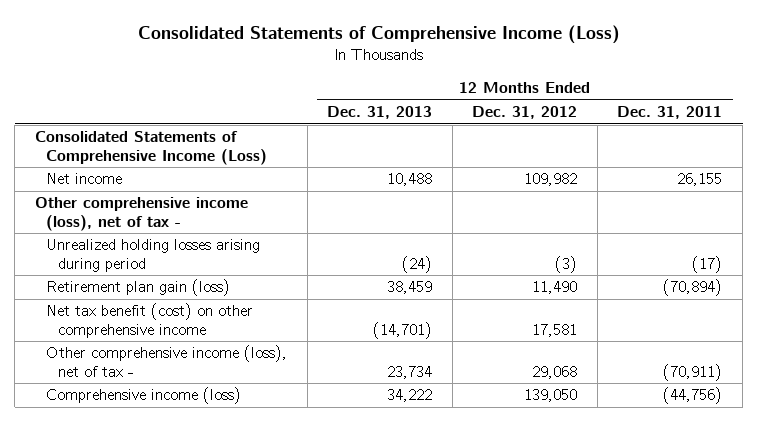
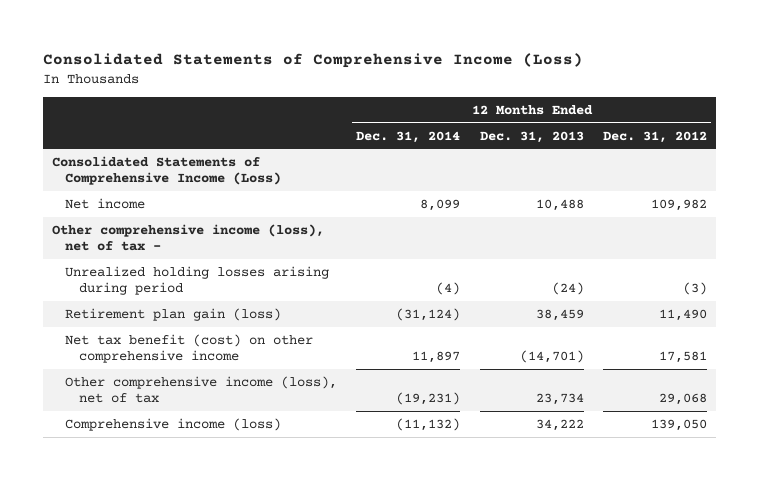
[617,106,723,120] Dec. 31, 2011 -> none
none -> [356,130,461,143] Dec. 31, 2014
[46,345,288,377] Other comprehensive income (loss), net of tax - -> [65,375,338,404] Other comprehensive income (loss), net of tax

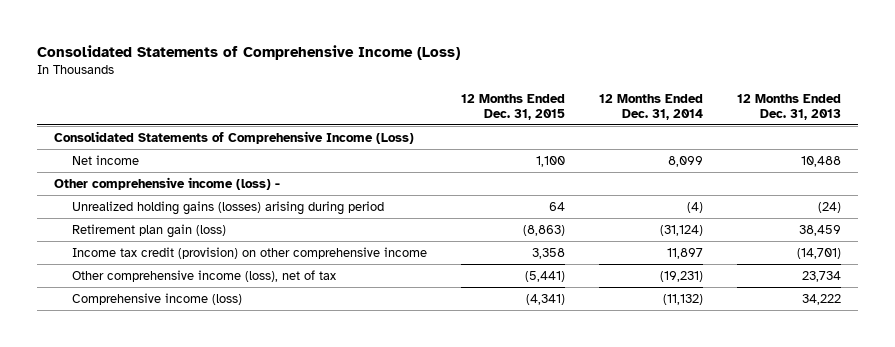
[602,130,707,143] Dec. 31, 2012 -> none
none -> [461,93,566,120] 12 Months Ended Dec. 31, 2015
[52,223,325,252] Other comprehensive income (loss), net of tax - -> [54,176,281,190] Other comprehensive income (loss) -
[65,265,330,296] Unrealized holding losses arising during period -> [72,200,385,215] Unrealized holding gains (losses) arising during period
[65,333,314,364] Net tax benefit (cost) on other comprehensive income -> [72,246,428,259] Income tax credit (provision) on other comprehensive income

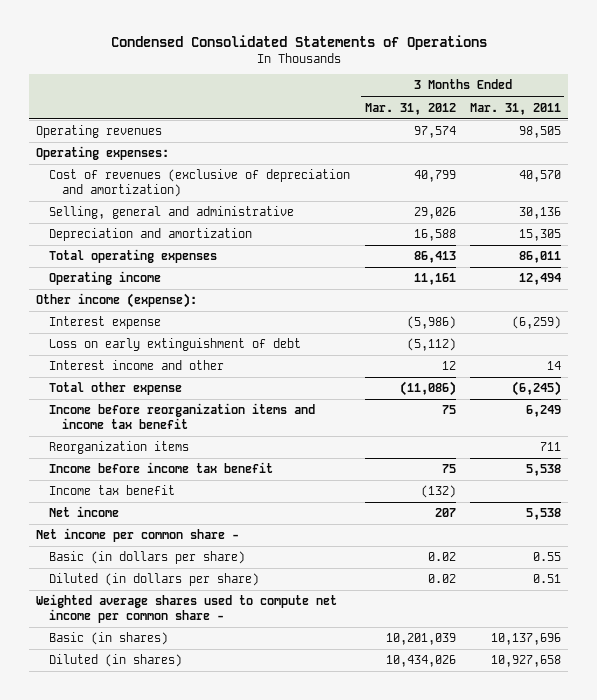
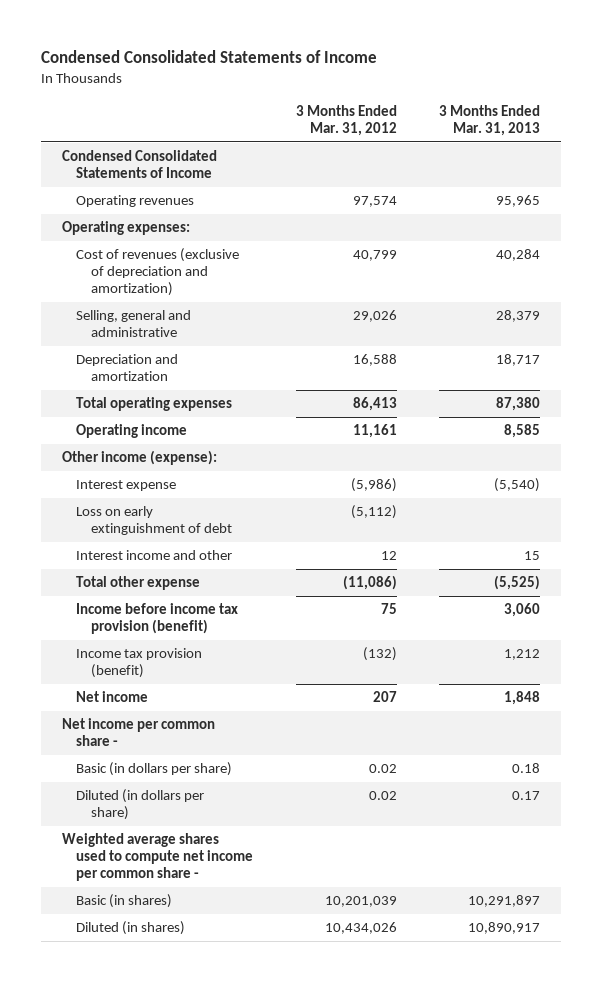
[110,35,487,51] Condensed Consolidated Statements of Operations -> [40,50,377,64] Condensed Consolidated Statements of Income
[469,102,561,115] Mar. 31, 2011 -> none
none -> [438,105,540,137] 3 Months Ended Mar. 31, 2013
none -> [61,150,217,179] Condensed Consolidated Statements of Income
[49,403,316,429] Income before reorganization items and income tax benefit -> none
[49,441,190,455] Reorganization items -> none
[49,462,274,474] Income before income tax benefit -> [76,603,239,635] Income before income tax provision (benefit)
[49,485,176,496] Income tax benefit -> [76,648,203,679] Income tax provision (benefit)

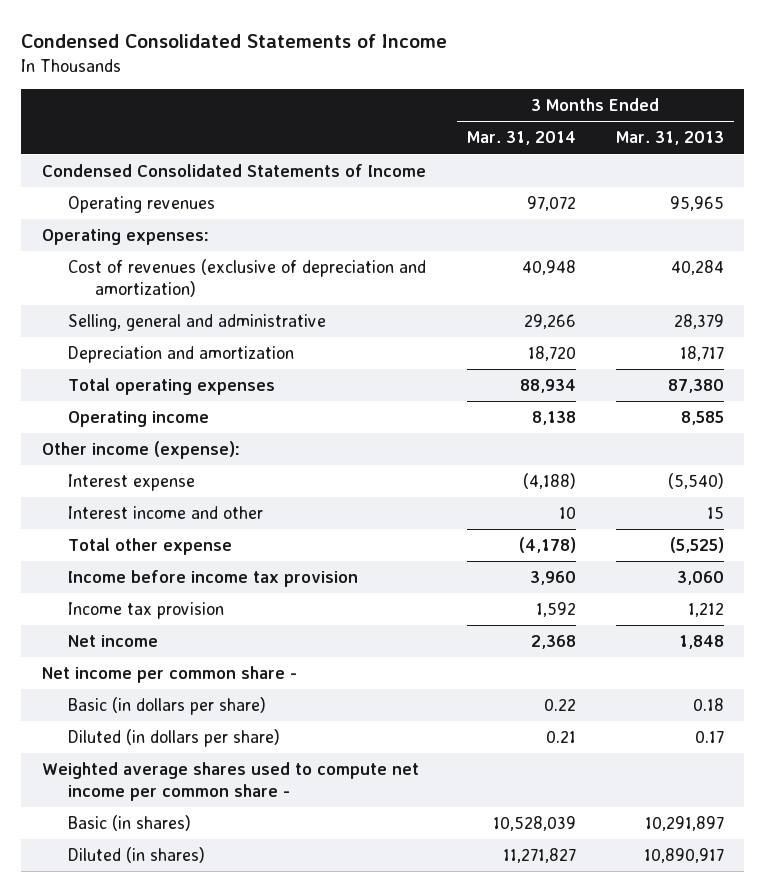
[295,105,397,137] 3 Months Ended Mar. 31, 2012 -> none
none -> [466,131,576,146] Mar. 31, 2014
[76,506,232,536] Loss on early extinguishment of debt -> none
[76,603,239,635] Income before income tax provision (benefit) -> [68,569,359,587] Income before income tax provision
[76,648,203,679] Income tax provision (benefit) -> [68,601,225,619] Income tax provision

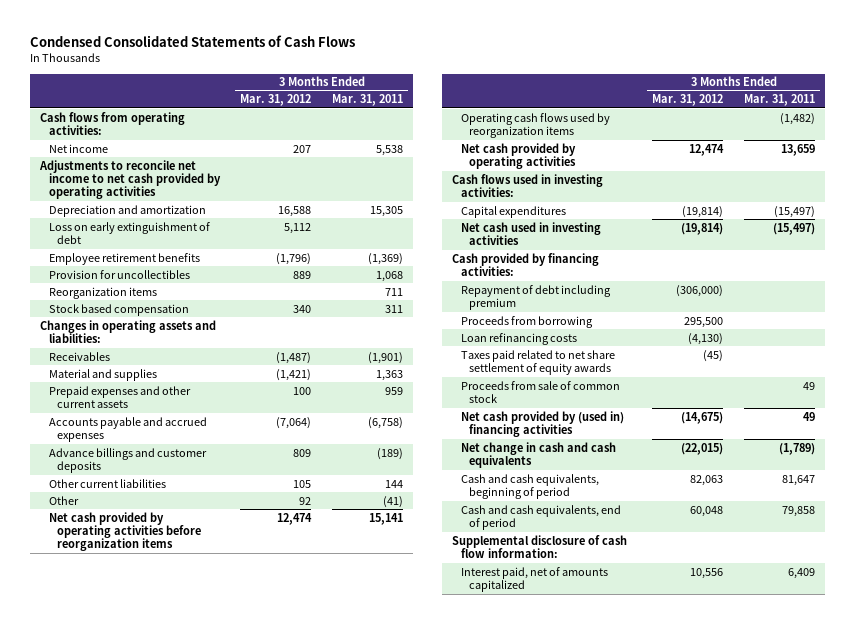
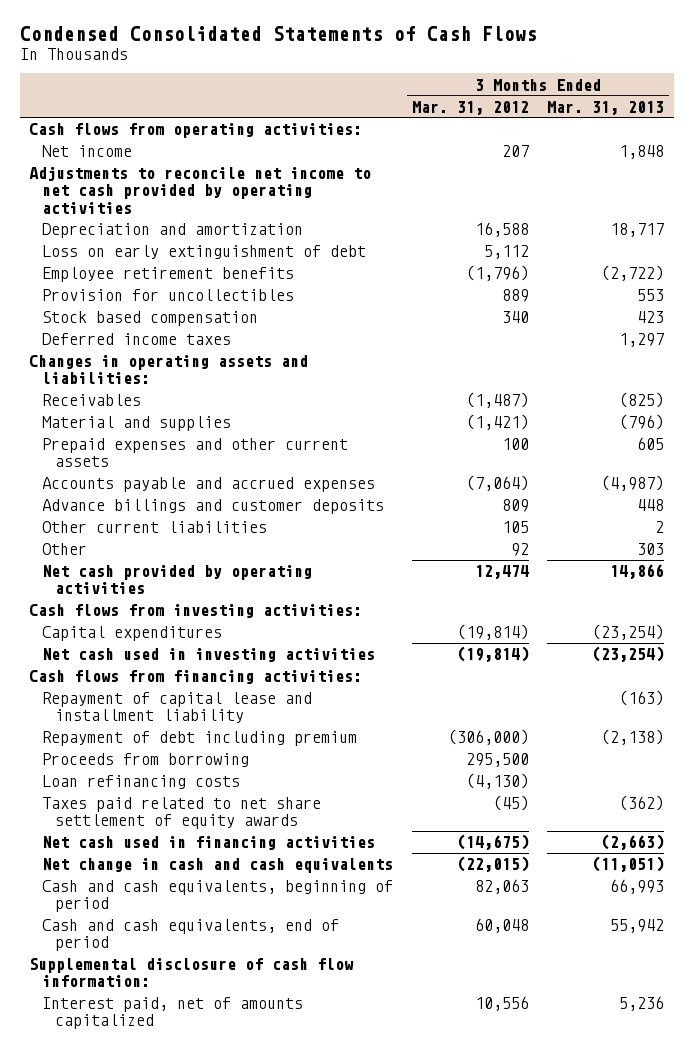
[332,94,404,107] Mar. 31, 2011 -> none
none -> [547,100,665,115] Mar. 31, 2013
[48,286,157,299] Reorganization items -> none
none -> [41,333,231,346] Deferred income taxes
[48,511,202,552] Net cash provided by operating activities before reorganization items -> none
[460,112,610,139] Operating cash flows used by reorganization items -> none
[451,173,603,198] Cash flows used in investing activities: -> [29,604,363,619] Cash flows from investing activities:
[451,252,599,277] Cash provided by financing activities: -> [29,670,363,685] Cash flows from financing activities:
none -> [41,692,312,724] Repayment of capital lease and installment liability
[460,380,620,404] Proceeds from sale of common stock -> none
[460,410,624,438] Net cash provided by (used in) financing activities -> [41,836,375,851] Net cash used in financing activities

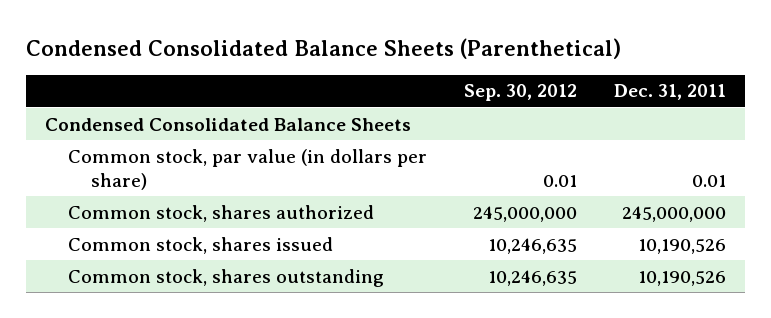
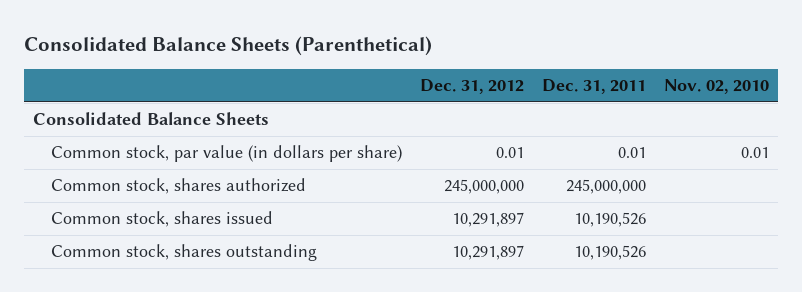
[26,37,622,59] Condensed Consolidated Balance Sheets (Parenthetical) -> [23,36,432,57] Consolidated Balance Sheets (Parenthetical)
[464,84,578,102] Sep. 30, 2012 -> none
none -> [419,79,524,95] Dec. 31, 2012
none -> [663,79,769,95] Nov. 02, 2010
[44,117,411,131] Condensed Consolidated Balance Sheets -> [32,112,269,126] Consolidated Balance Sheets

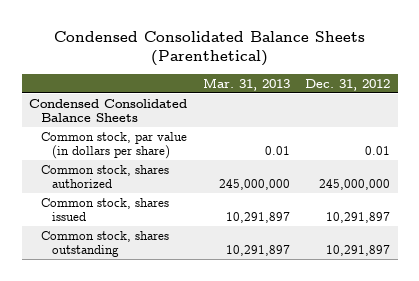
[23,36,432,57] Consolidated Balance Sheets (Parenthetical) -> [53,30,365,67] Condensed Consolidated Balance Sheets (Parenthetical)
[541,79,646,95] Dec. 31, 2011 -> none
[663,79,769,95] Nov. 02, 2010 -> none
none -> [202,77,290,91] Mar. 31, 2013
[32,112,269,126] Consolidated Balance Sheets -> [29,98,188,123] Condensed Consolidated Balance Sheets

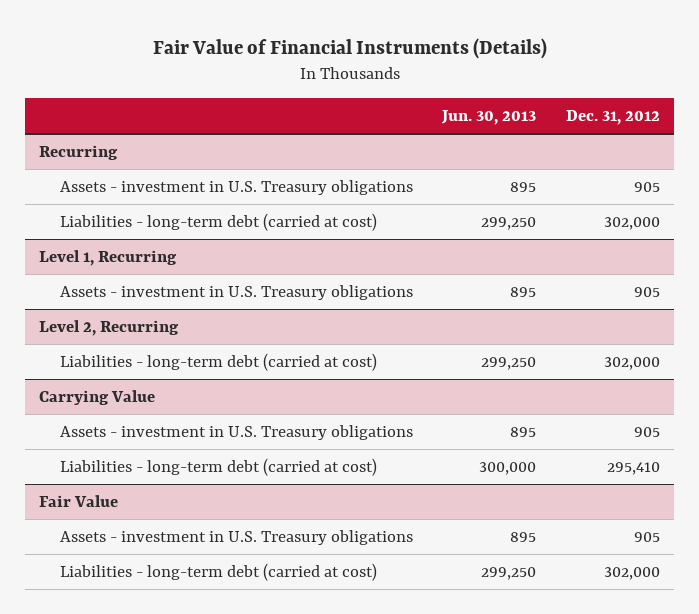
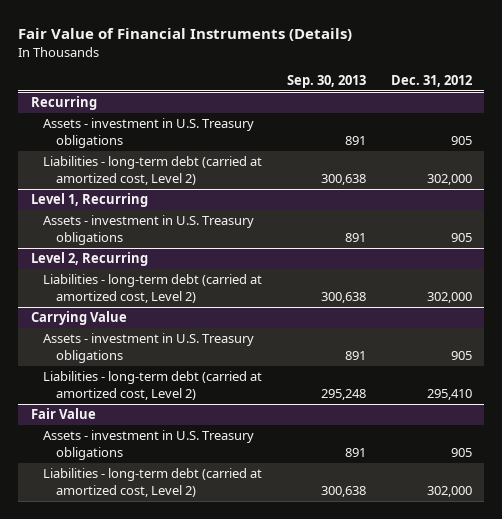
[441,109,537,125] Jun. 30, 2013 -> none
none -> [287,75,367,89] Sep. 30, 2013
[60,212,378,231] Liabilities - long-term debt (carried at cost) -> [43,156,263,185] Liabilities - long-term debt (carried at amortized cost, Level 2)
[60,352,378,371] Liabilities - long-term debt (carried at cost) -> [43,274,263,303] Liabilities - long-term debt (carried at amortized cost, Level 2)
[60,457,378,476] Liabilities - long-term debt (carried at cost) -> [43,371,263,400] Liabilities - long-term debt (carried at amortized cost, Level 2)
[60,562,378,581] Liabilities - long-term debt (carried at cost) -> [43,468,263,497] Liabilities - long-term debt (carried at amortized cost, Level 2)

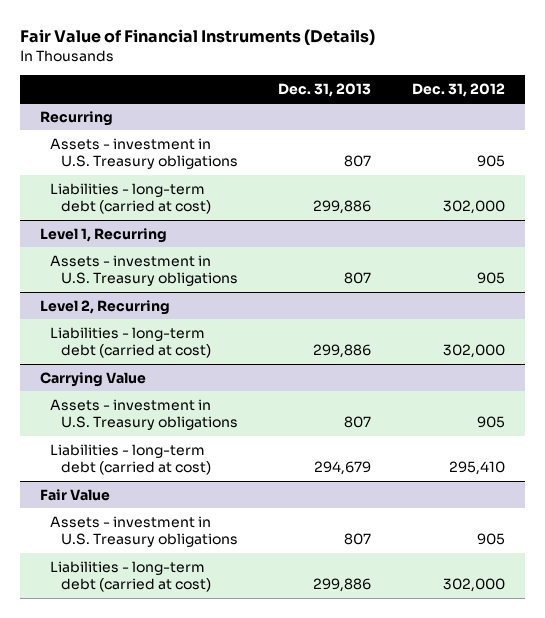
[287,75,367,89] Sep. 30, 2013 -> none
none -> [278,82,372,97] Dec. 31, 2013
[43,156,263,185] Liabilities - long-term debt (carried at amortized cost, Level 2) -> [50,182,211,215] Liabilities - long-term debt (carried at cost)
[43,274,263,303] Liabilities - long-term debt (carried at amortized cost, Level 2) -> [50,326,211,359] Liabilities - long-term debt (carried at cost)
[43,371,263,400] Liabilities - long-term debt (carried at amortized cost, Level 2) -> [50,443,211,476] Liabilities - long-term debt (carried at cost)
[43,468,263,497] Liabilities - long-term debt (carried at amortized cost, Level 2) -> [50,560,211,593] Liabilities - long-term debt (carried at cost)

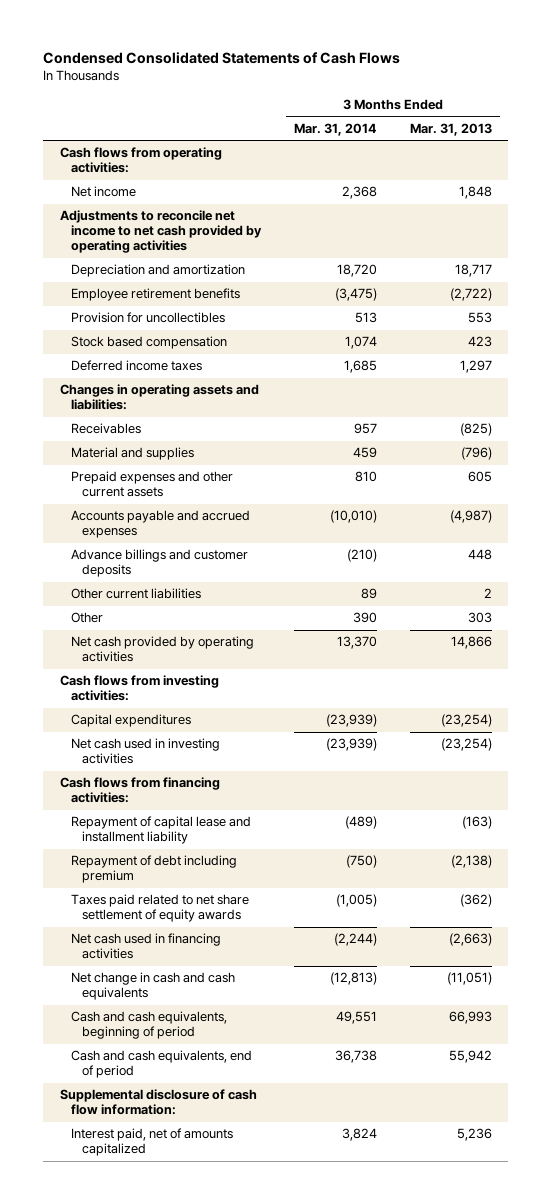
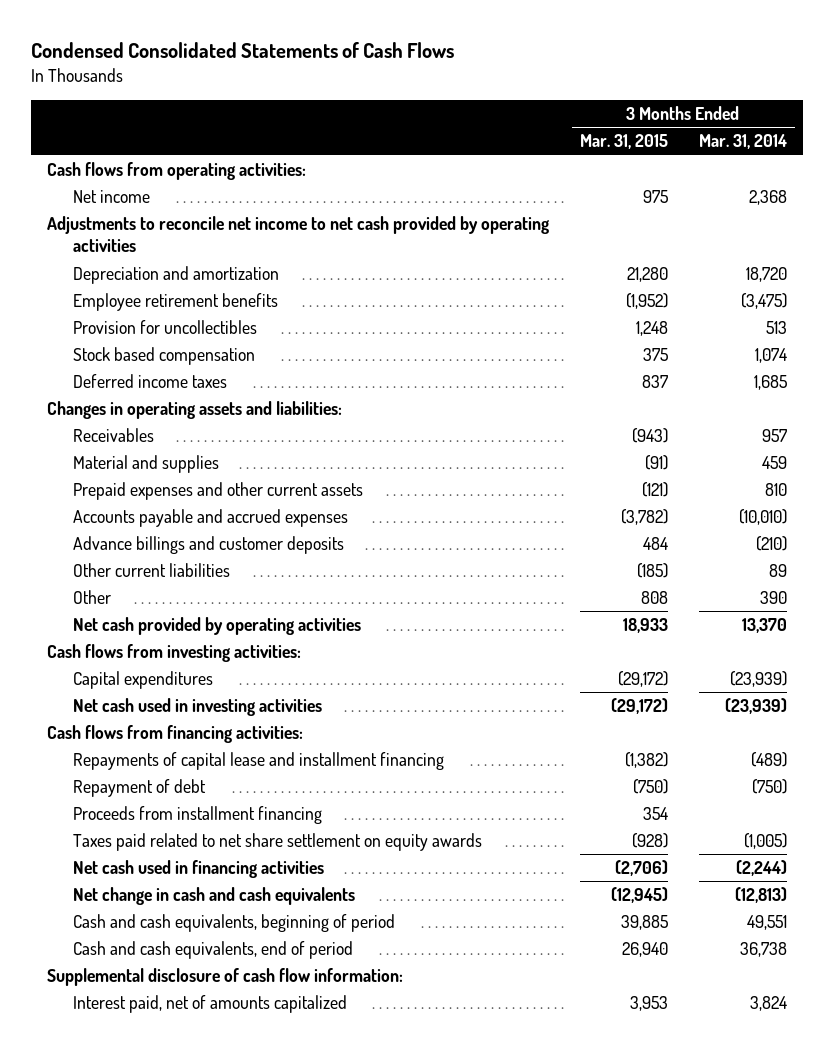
[409,122,492,136] Mar. 31, 2013 -> none
none -> [579,134,668,150] Mar. 31, 2015
[70,816,251,845] Repayment of capital lease and installment liability -> [73,752,445,771] Repayments of capital lease and installment financing
[70,855,237,884] Repayment of debt including premium -> [73,779,207,798] Repayment of debt
none -> [73,806,323,825] Proceeds from installment financing
[70,894,249,923] Taxes paid related to net share settlement of equity awards -> [73,833,483,852] Taxes paid related to net share settlement on equity awards

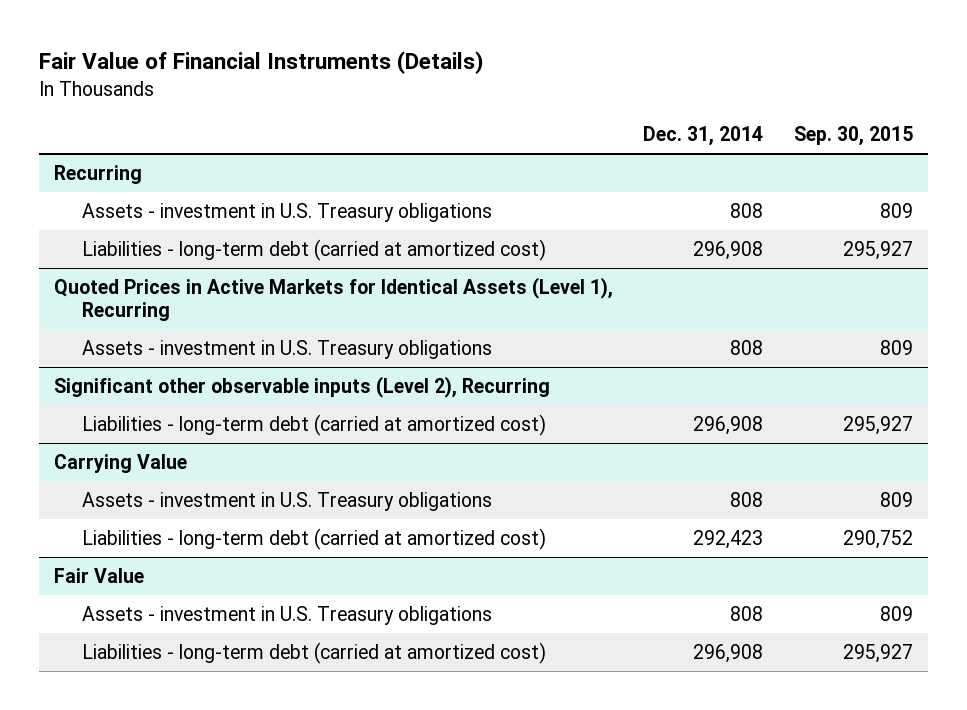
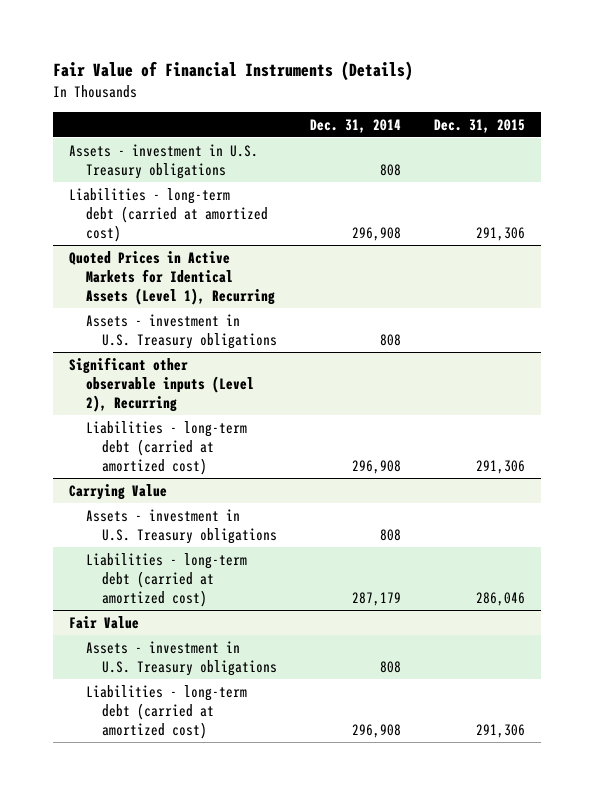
[793,126,913,147] Sep. 30, 2015 -> none
none -> [433,118,525,133] Dec. 31, 2015
[54,164,143,184] Recurring -> none
[693,529,764,549] 292,423 -> [351,591,401,606] 287,179

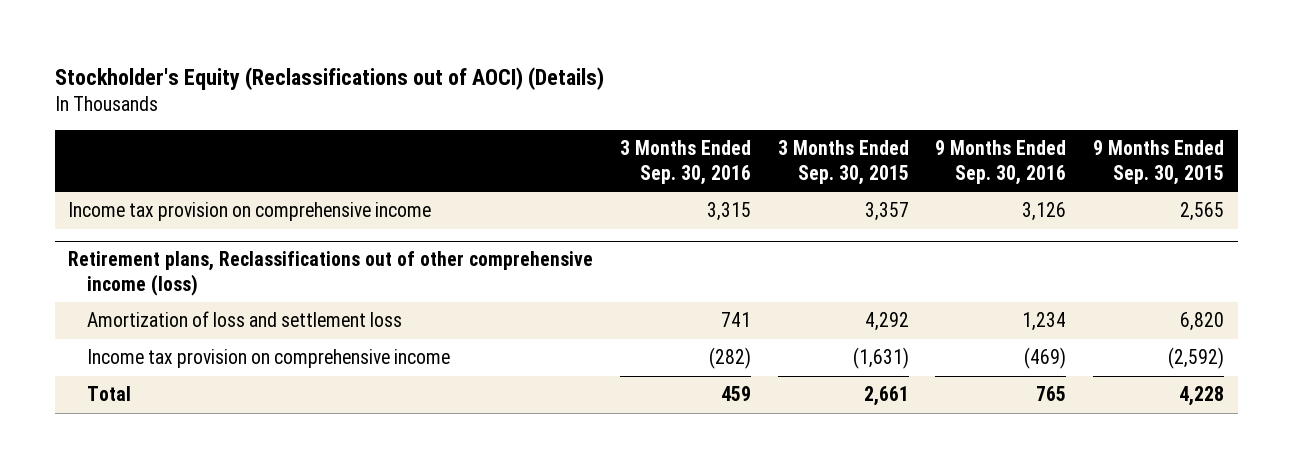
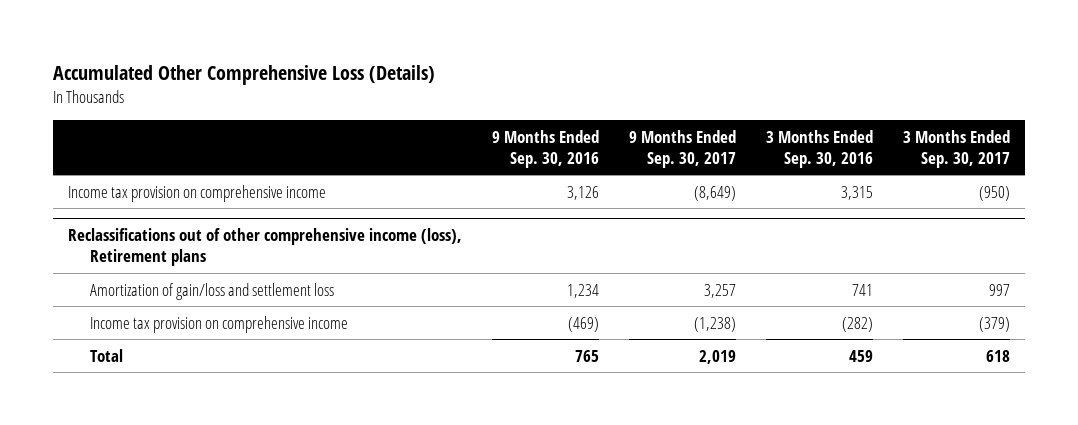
[54,66,604,90] Stockholder's Equity (Reclassifications out of AOCI) (Details) -> [53,64,436,85] Accumulated Other Comprehensive Loss (Details)
[777,140,909,185] 3 Months Ended Sep. 30, 2015 -> none
[1093,140,1225,185] 9 Months Ended Sep. 30, 2015 -> none
none -> [629,129,737,168] 9 Months Ended Sep. 30, 2017
none -> [903,129,1011,168] 3 Months Ended Sep. 30, 2017
[68,251,594,296] Retirement plans, Reclassifications out of other comprehensive income (loss) -> [68,228,463,266] Reclassifications out of other comprehensive income (loss), Retirement plans
[87,311,403,328] Amortization of loss and settlement loss -> [90,282,335,300] Amortization of gain/loss and settlement loss

